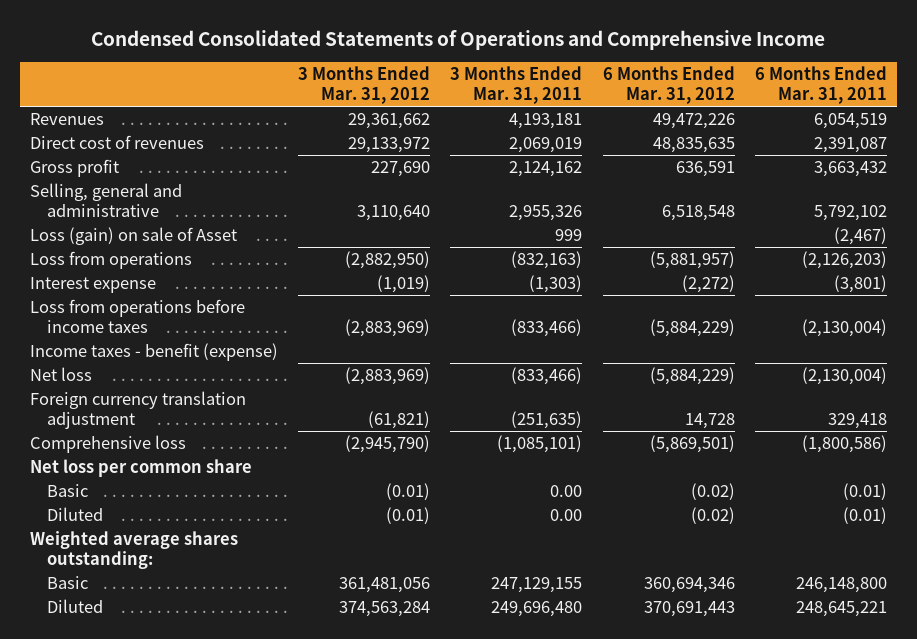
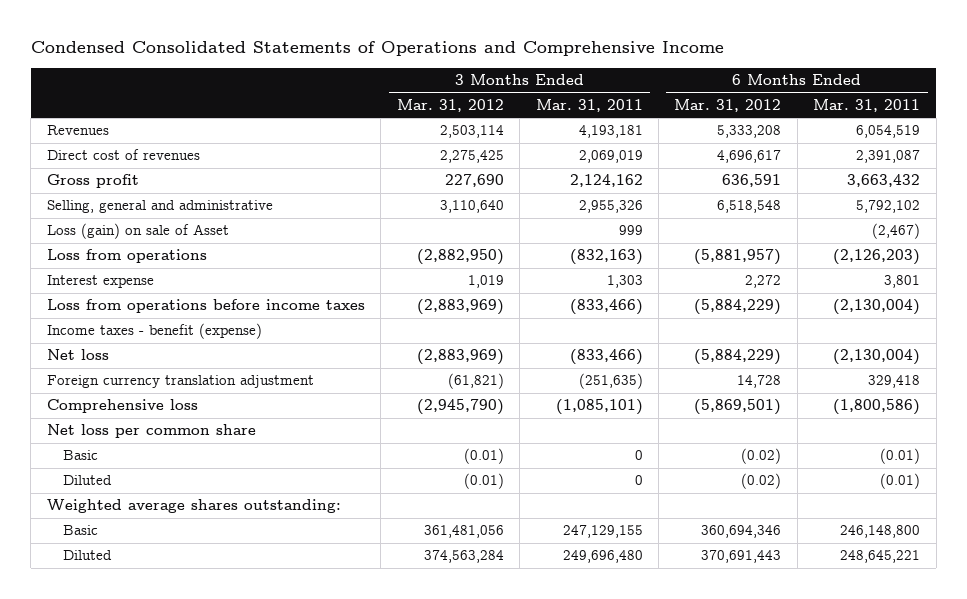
[348,113,431,130] 29,361,662 -> [439,125,504,139] 2,503,114
[652,113,735,130] 49,472,226 -> [717,125,782,139] 5,333,208
[348,137,431,154] 29,133,972 -> [439,150,504,164] 2,275,425
[652,137,735,154] 48,835,635 -> [717,150,782,164] 4,696,617
[377,275,431,294] (1,019) -> [467,275,504,289] 1,019
[529,275,583,294] (1,303) -> [606,275,643,289] 1,303
[681,275,735,294] (2,272) -> [745,275,782,289] 2,272
[833,275,887,294] (3,801) -> [884,275,921,289] 3,801
[550,485,583,498] 0.00 -> [634,450,643,461] 0
[550,509,583,522] 0.00 -> [634,475,643,486] 0

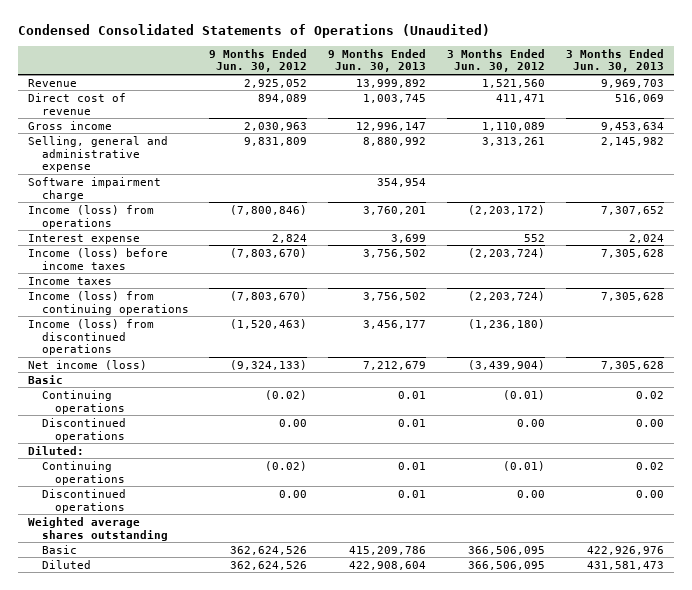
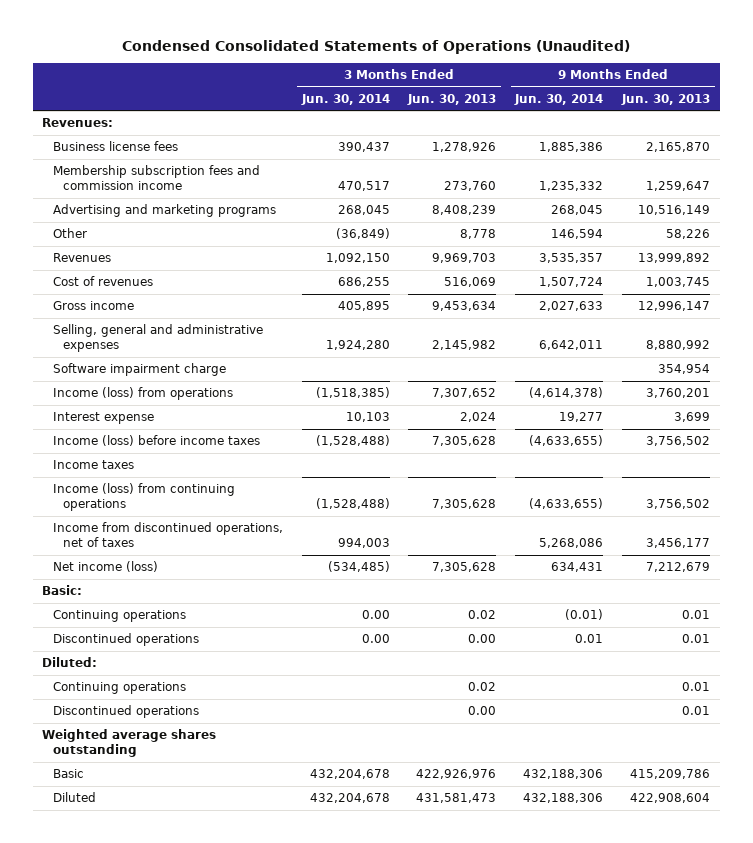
[209,48,308,73] 9 Months Ended Jun. 30, 2012 -> none
[446,48,545,73] 3 Months Ended Jun. 30, 2012 -> none
none -> [300,93,390,105] Jun. 30, 2014
none -> [514,93,604,105] Jun. 30, 2014
none -> [42,118,114,128] Revenues:
none -> [52,141,178,152] Business license fees
none -> [52,165,260,191] Membership subscription fees and commission income
none -> [52,204,276,218] Advertising and marketing programs
none -> [52,228,87,239] Other
[28,78,78,87] Revenue -> [52,253,111,263] Revenues
[28,92,127,115] Direct cost of revenue -> [52,276,153,287] Cost of revenues
[28,135,169,173] Selling, general and administrative expense -> [52,324,263,353] Selling, general and administrative expenses
[28,318,155,356] Income (loss) from discontinued operations -> [52,522,283,548] Income from discontinued operations, net of taxes
[28,374,64,384] Basic -> [42,585,83,596] Basic:

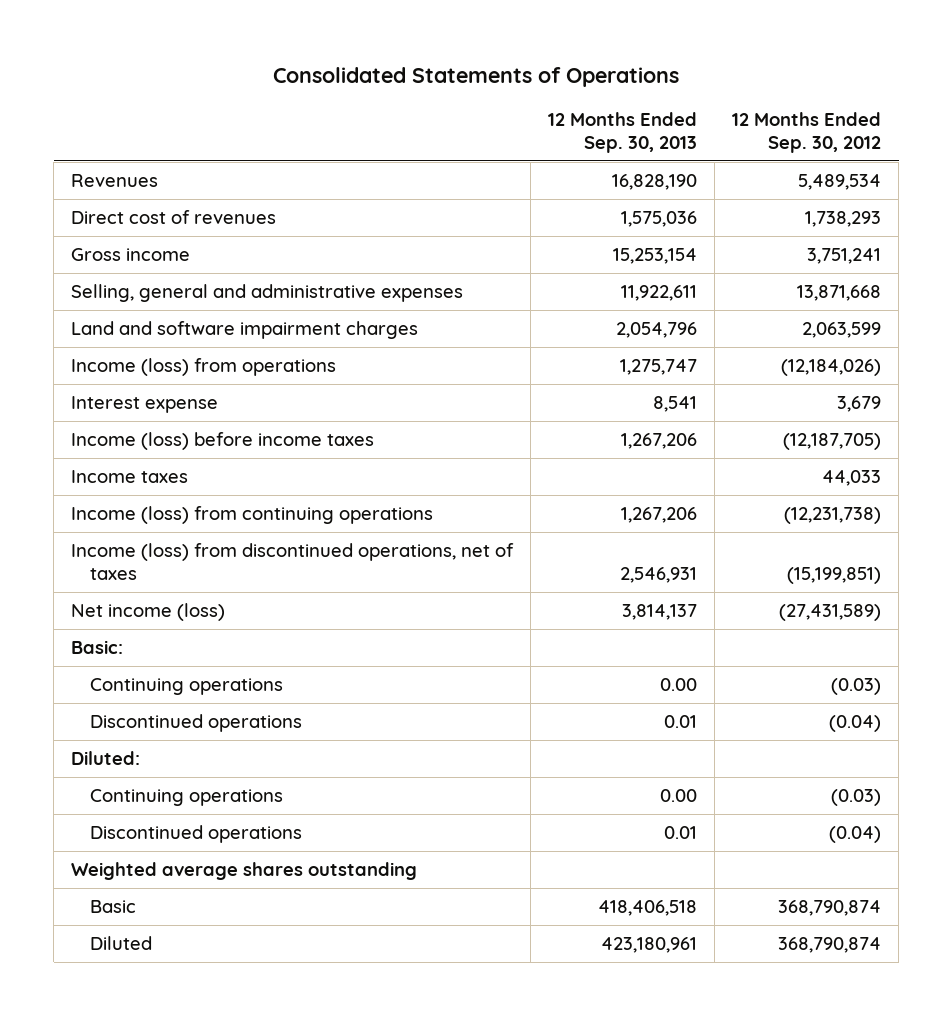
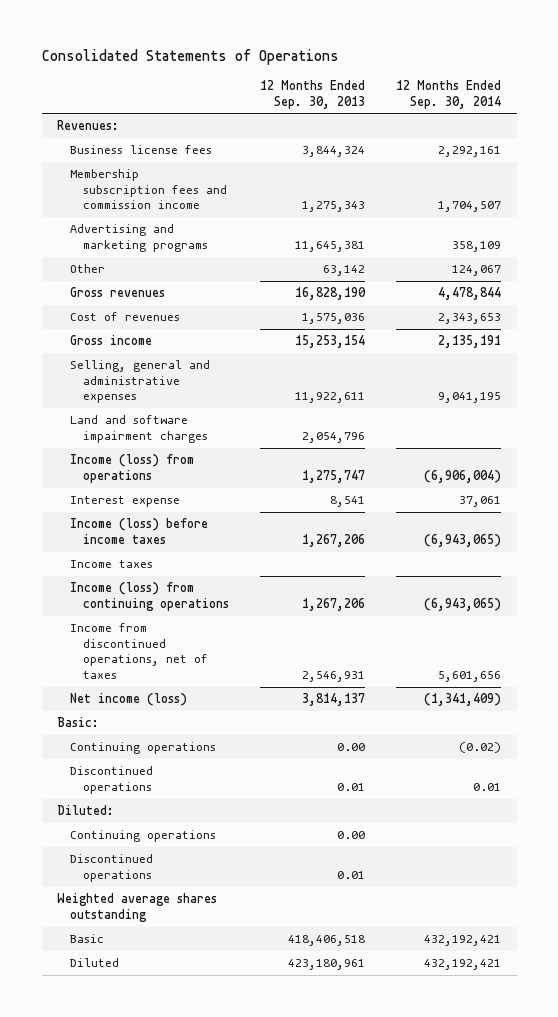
[732,112,882,153] 12 Months Ended Sep. 30, 2012 -> none
none -> [395,80,501,109] 12 Months Ended Sep. 30, 2014
none -> [57,120,120,131] Revenues:
none -> [69,145,212,155] Business license fees
none -> [69,169,227,210] Membership subscription fees and commission income
none -> [69,224,208,252] Advertising and marketing programs
none -> [69,264,105,274] Other
[71,174,159,188] Revenues -> [69,287,165,298] Gross revenues
[71,210,277,225] Direct cost of revenues -> [69,312,180,322] Cost of revenues
[71,543,515,580] Income (loss) from discontinued operations, net of taxes -> [69,623,208,679] Income from discontinued operations, net of taxes

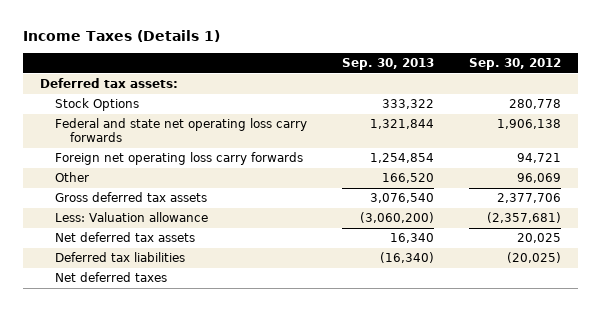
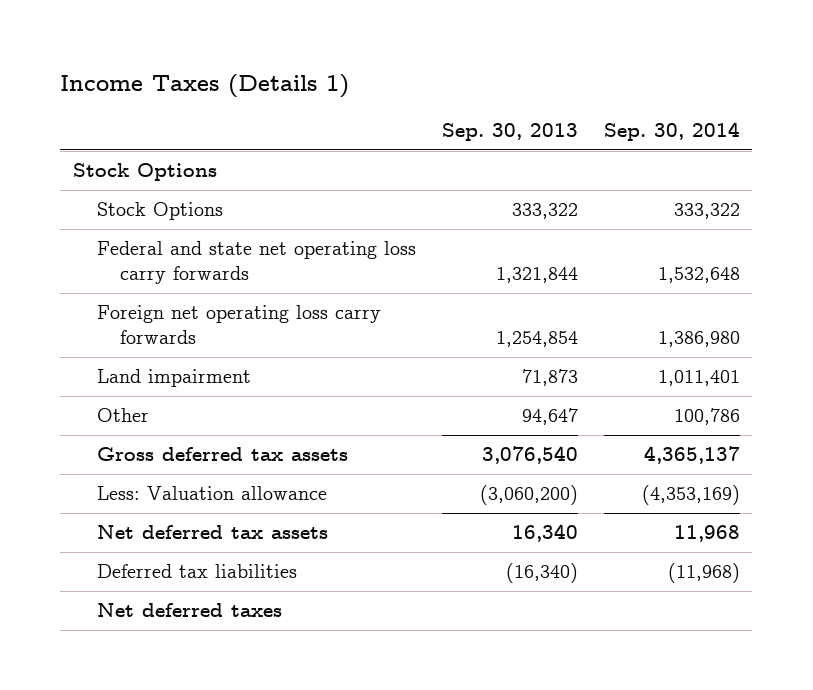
[468,57,561,70] Sep. 30, 2012 -> none
none -> [603,122,740,142] Sep. 30, 2014
[40,78,179,89] Deferred tax assets: -> [73,163,218,182] Stock Options
none -> [96,369,251,388] Land impairment
[381,173,434,184] 166,520 -> [521,408,578,426] 94,647

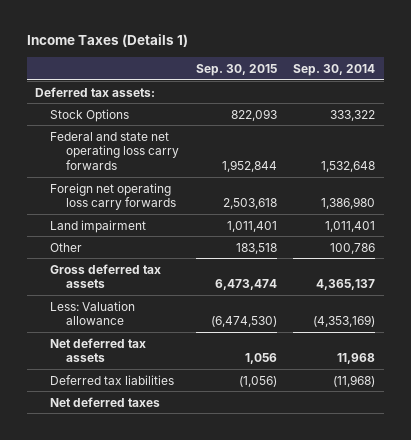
[441,123,578,142] Sep. 30, 2013 -> none
none -> [195,63,277,76] Sep. 30, 2015
[73,163,218,182] Stock Options -> [35,86,156,97] Deferred tax assets:

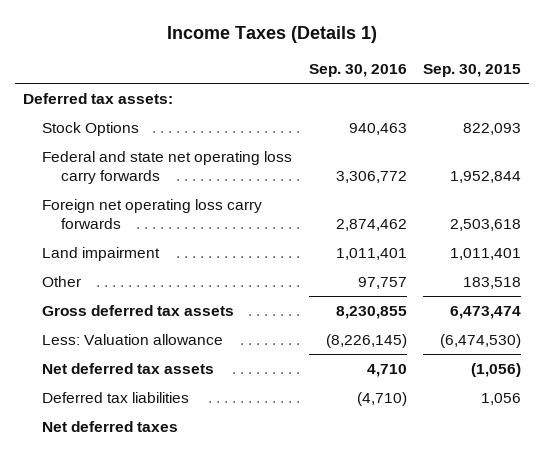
[293,63,376,76] Sep. 30, 2014 -> none
none -> [308,64,407,78] Sep. 30, 2016
[244,353,277,365] 1,056 -> [471,362,522,377] (1,056)
[238,375,277,387] (1,056) -> [481,392,522,405] 1,056

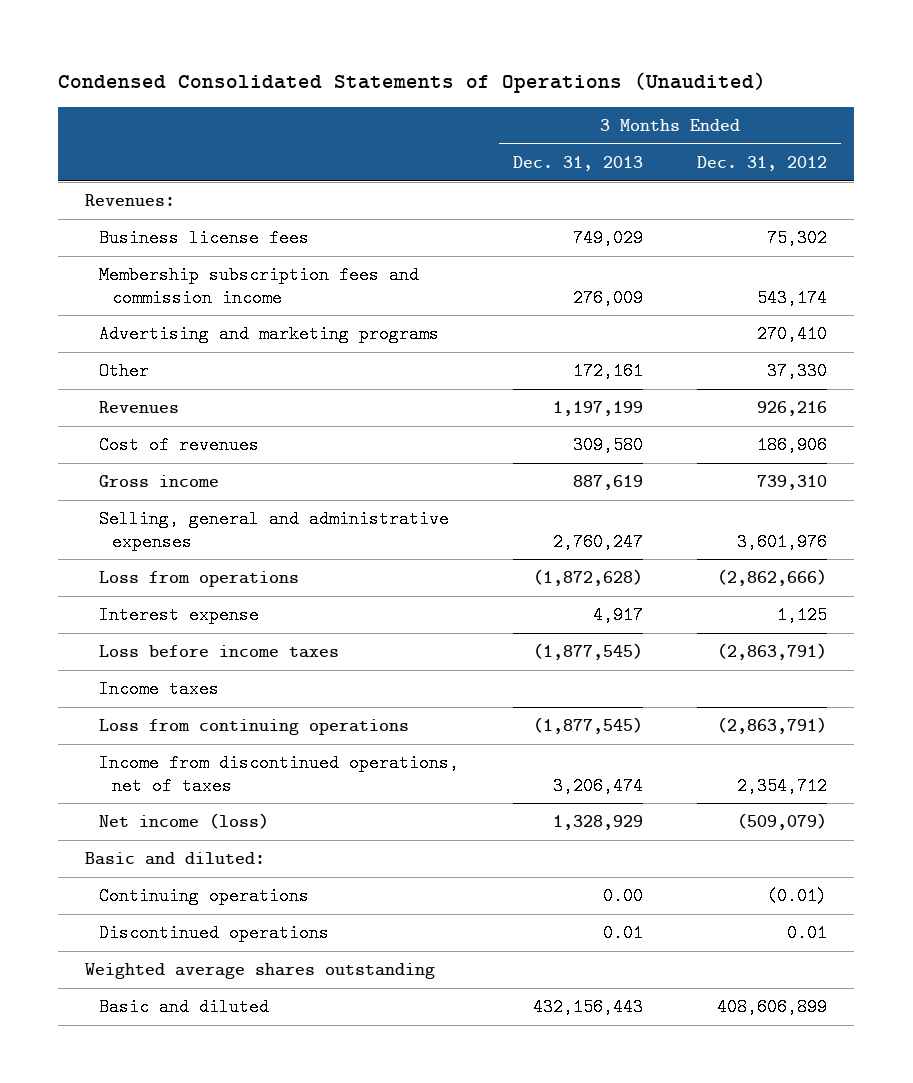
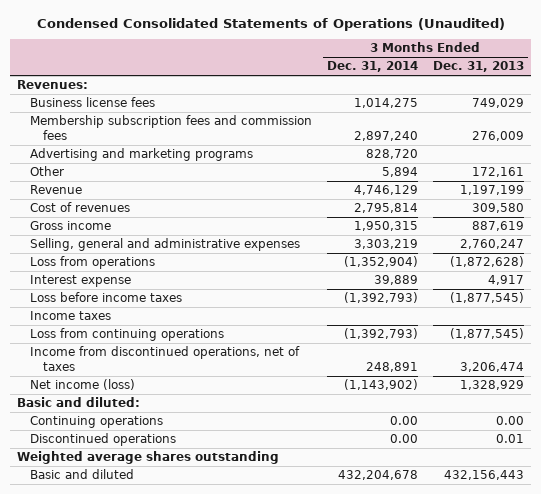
[697,156,828,172] Dec. 31, 2012 -> none
none -> [327,61,419,73] Dec. 31, 2014
[98,266,419,307] Membership subscription fees and commission income -> [30,115,313,140] Membership subscription fees and commission fees
[98,401,179,414] Revenues -> [30,185,83,195] Revenue

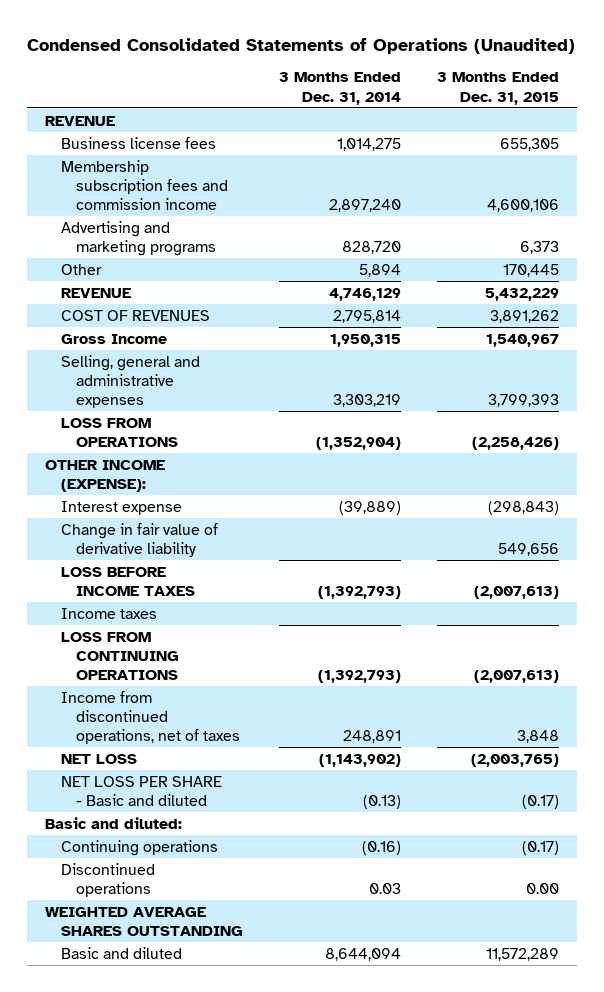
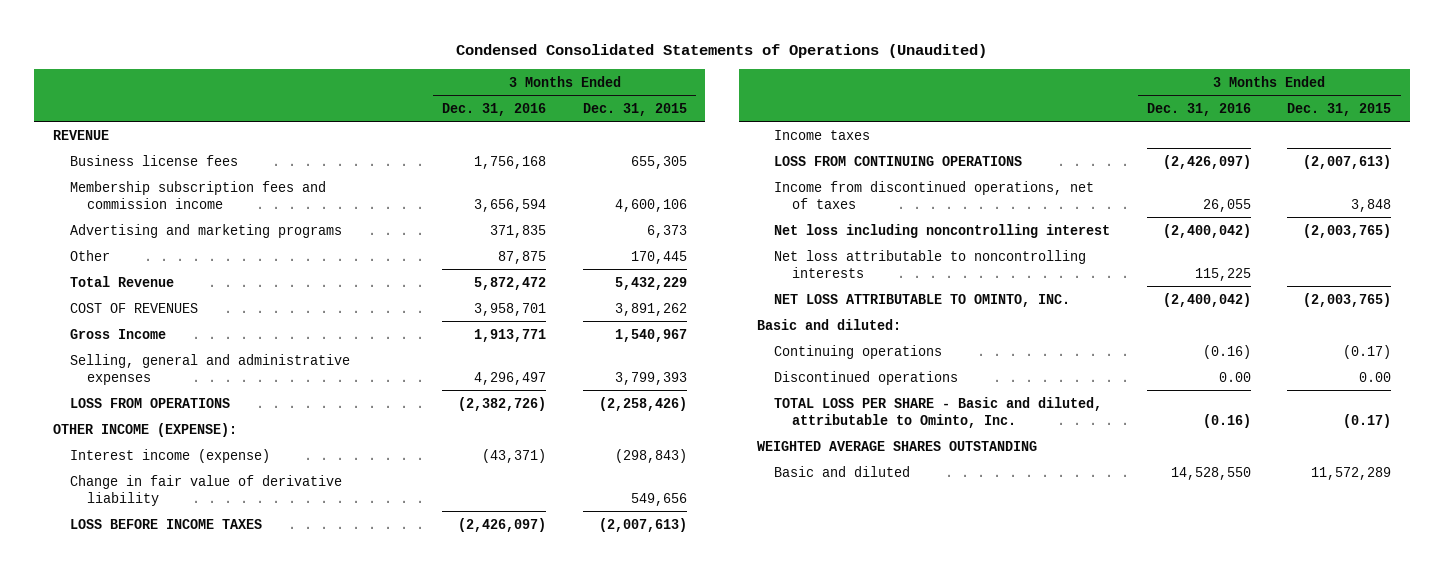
[278,72,401,105] 3 Months Ended Dec. 31, 2014 -> none
none -> [442,102,547,116] Dec. 31, 2016
[60,287,131,298] REVENUE -> [69,275,174,287] Total Revenue
[60,500,182,515] Interest expense -> [69,448,270,463] Interest income (expense)
[60,775,222,806] NET LOSS PER SHARE - Basic and diluted -> none
none -> [774,223,1111,238] Net loss including noncontrolling interest
none -> [774,249,1087,278] Net loss attributable to noncontrolling interests
[60,753,137,764] NET LOSS -> [774,293,1071,307] NET LOSS ATTRIBUTABLE TO OMINTO, INC.
none -> [774,396,1103,428] TOTAL LOSS PER SHARE - Basic and diluted, attributable to Ominto, Inc.

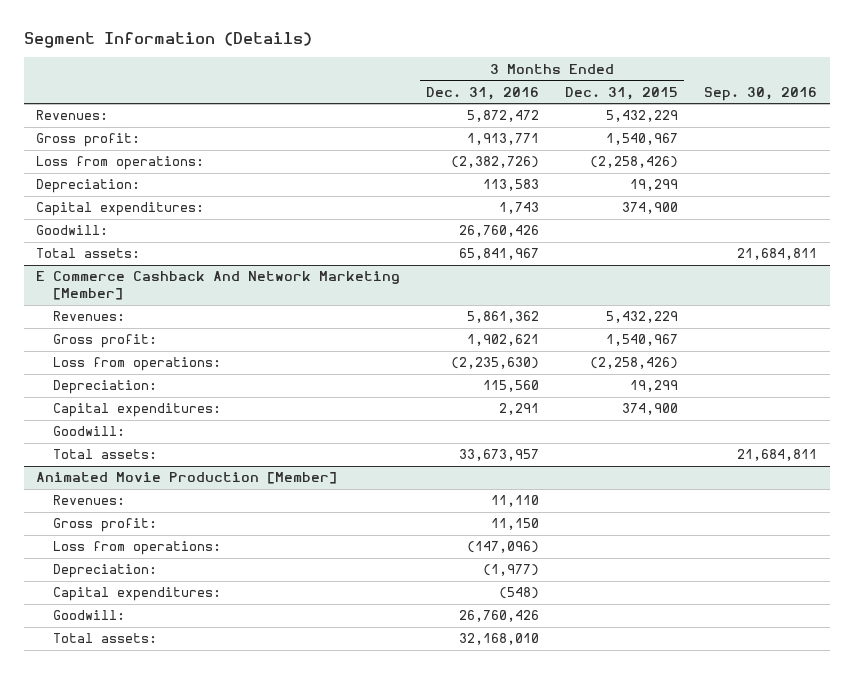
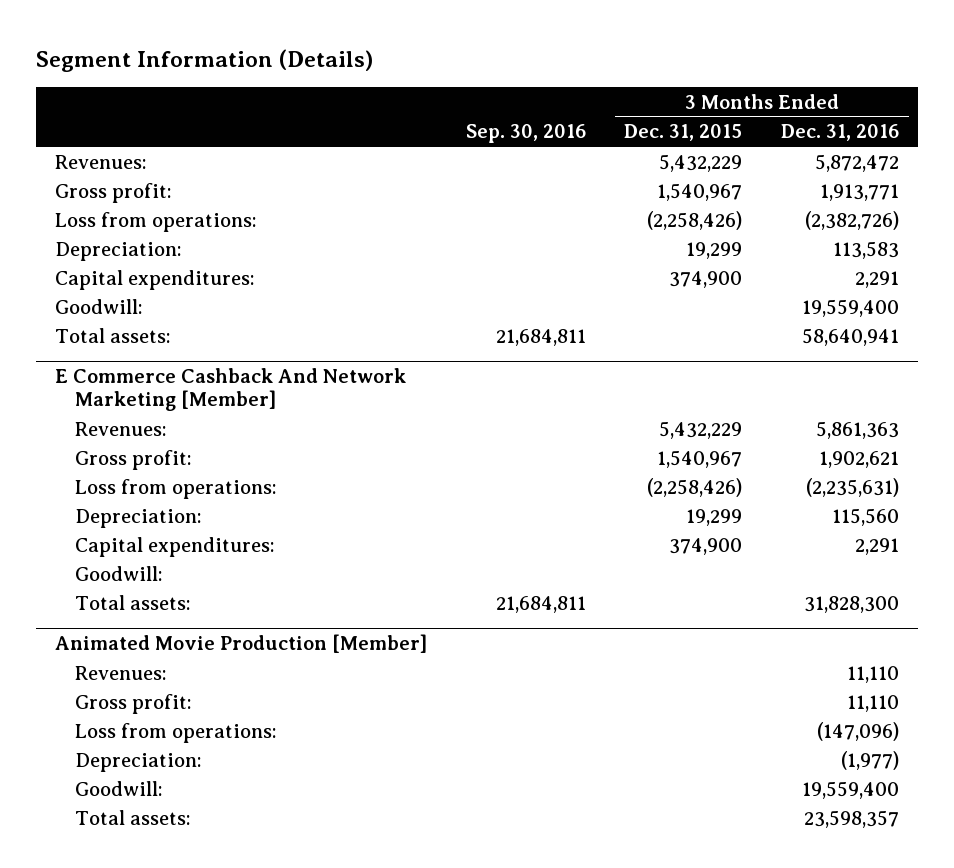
[499,202,540,215] 1,743 -> [855,270,900,288] 2,291
[459,225,540,238] 26,760,426 -> [802,298,900,317] 19,559,400
[459,248,540,261] 65,841,967 -> [802,327,900,346] 58,640,941
[467,311,540,324] 5,861,362 -> [816,420,900,439] 5,861,363
[451,357,540,370] (2,235,630) -> [806,477,900,497] (2,235,631)
[459,449,540,462] 33,673,957 -> [804,595,900,613] 31,828,300
[491,518,540,531] 11,150 -> [847,694,900,712] 11,110
[53,587,222,602] Capital expenditures: -> none
[459,610,540,623] 26,760,426 -> [802,780,900,799] 19,559,400
[459,633,540,646] 32,168,010 -> [804,809,900,828] 23,598,357

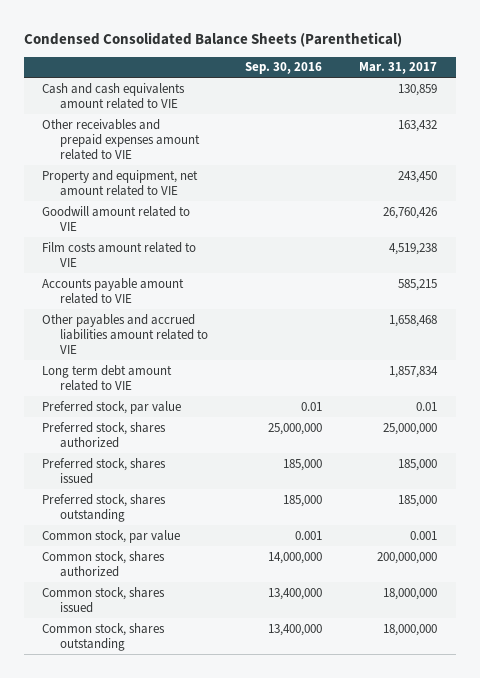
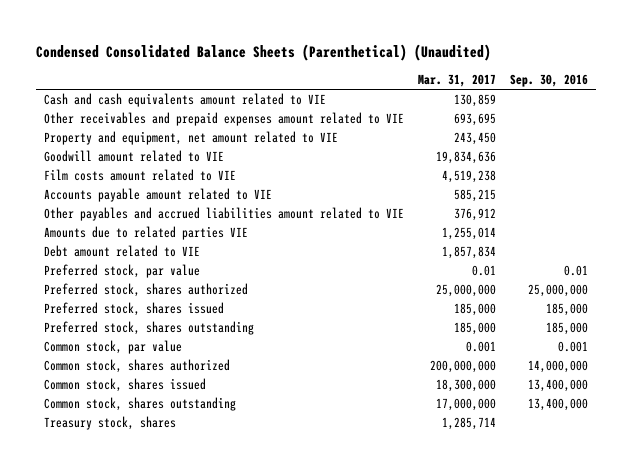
[23,31,402,47] Condensed Consolidated Balance Sheets (Parenthetical) -> [36,43,492,61] Condensed Consolidated Balance Sheets (Parenthetical) (Unaudited)
[398,119,438,132] 163,432 -> [453,113,496,127] 693,695
[383,206,438,219] 26,760,426 -> [435,151,496,165] 19,834,636
[389,314,438,327] 1,658,468 -> [453,208,496,222] 376,912
none -> [43,226,248,241] Amounts due to related parties VIE
[42,364,173,391] Long term debt amount related to VIE -> [43,245,200,258] Debt amount related to VIE
[383,587,438,600] 18,000,000 -> [435,379,496,393] 18,300,000
[383,623,438,636] 18,000,000 -> [435,398,496,412] 17,000,000
none -> [43,416,176,431] Treasury stock, shares

